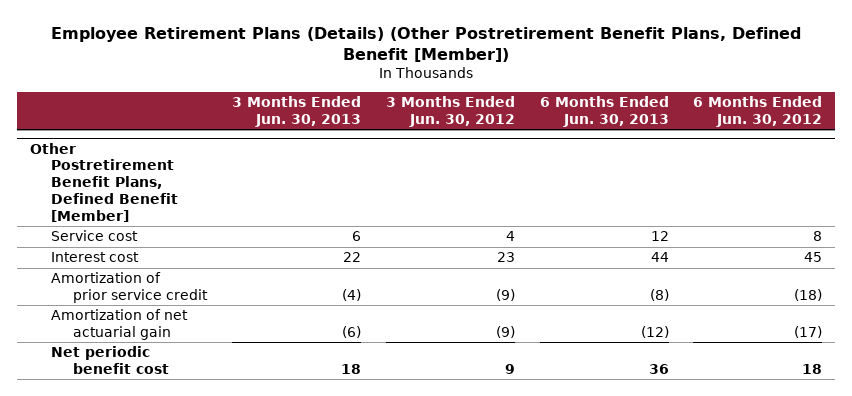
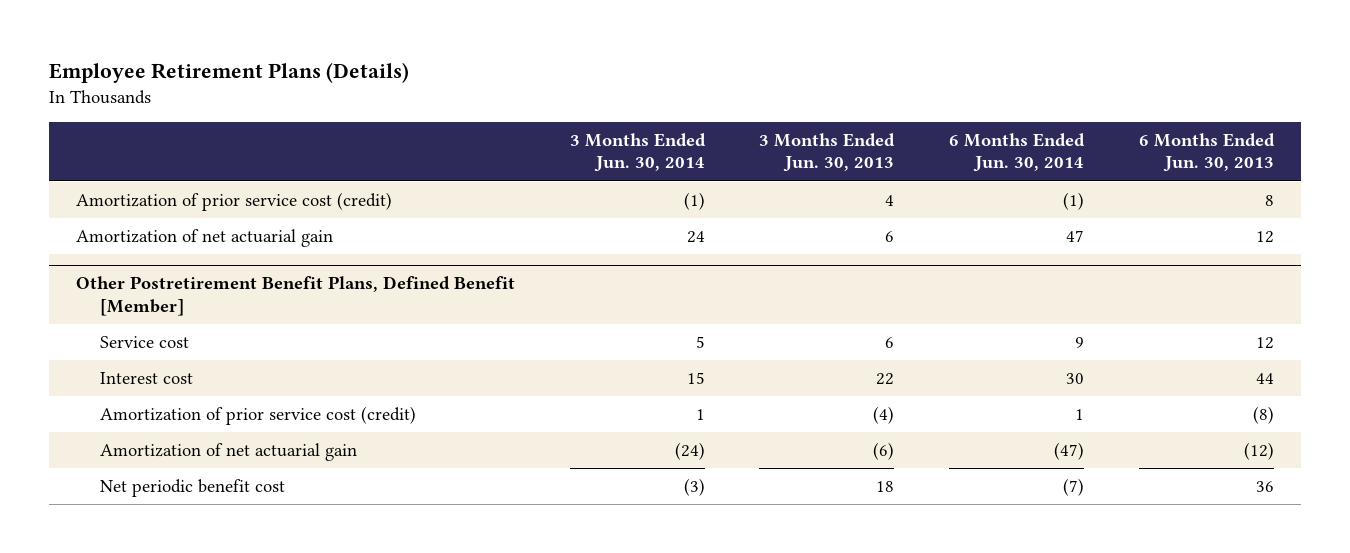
[51,26,802,62] Employee Retirement Plans (Details) (Other Postretirement Benefit Plans, Defined Benefit [Member]) -> [49,62,410,84] Employee Retirement Plans (Details)
[385,96,515,128] 3 Months Ended Jun. 30, 2012 -> none
[693,96,823,128] 6 Months Ended Jun. 30, 2012 -> none
none -> [569,132,706,173] 3 Months Ended Jun. 30, 2014
none -> [948,132,1085,173] 6 Months Ended Jun. 30, 2014
none -> [76,192,393,212] Amortization of prior service cost (credit)
none -> [76,229,334,248] Amortization of net actuarial gain
[51,272,209,304] Amortization of prior service credit -> [100,406,417,426] Amortization of prior service cost (credit)

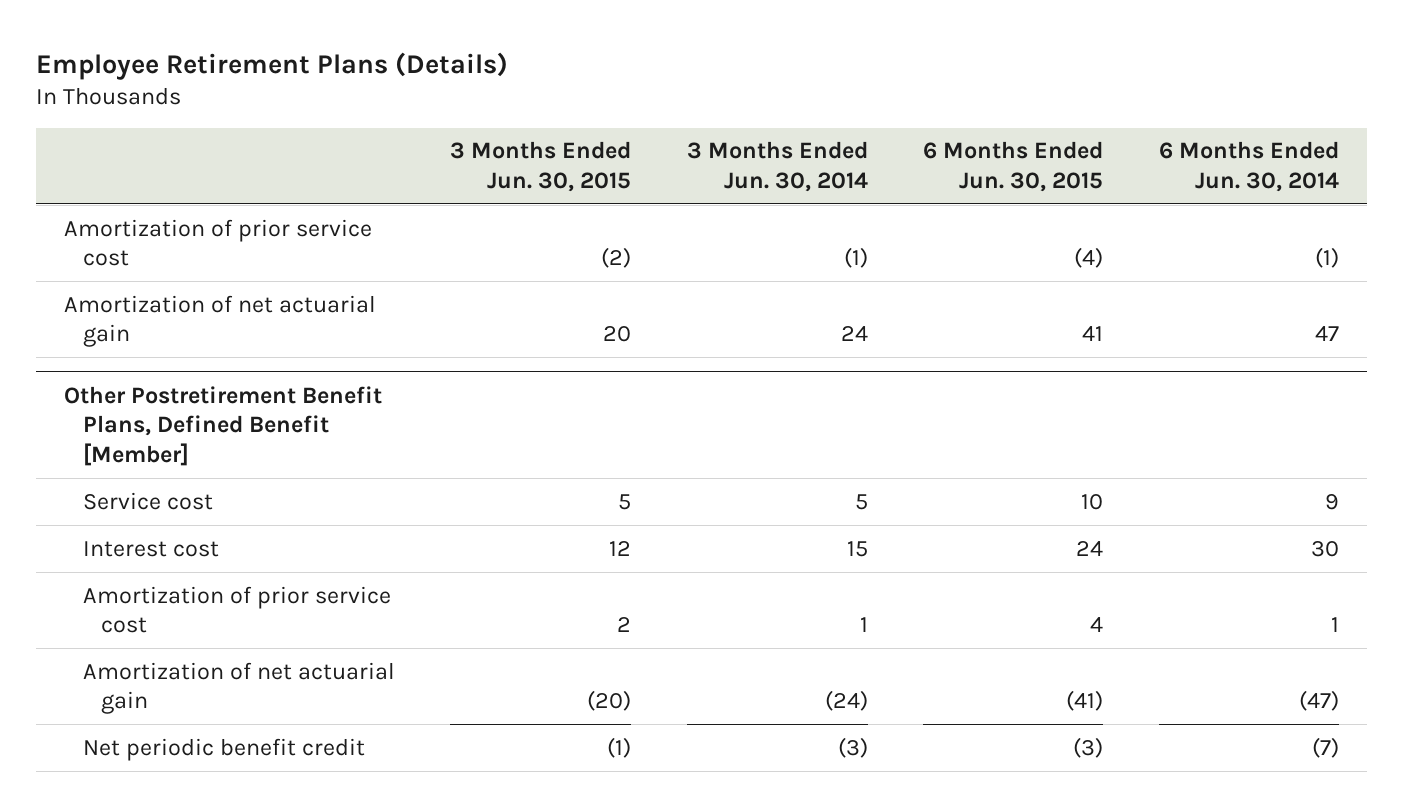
[759,132,896,173] 3 Months Ended Jun. 30, 2013 -> none
[1138,132,1275,173] 6 Months Ended Jun. 30, 2013 -> none
none -> [450,141,632,192] 3 Months Ended Jun. 30, 2015
none -> [923,141,1104,192] 6 Months Ended Jun. 30, 2015
[76,192,393,212] Amortization of prior service cost (credit) -> [64,218,373,267] Amortization of prior service cost
[100,406,417,426] Amortization of prior service cost (credit) -> [82,585,391,634] Amortization of prior service cost
[100,479,286,498] Net periodic benefit cost -> [82,737,365,761] Net periodic benefit credit

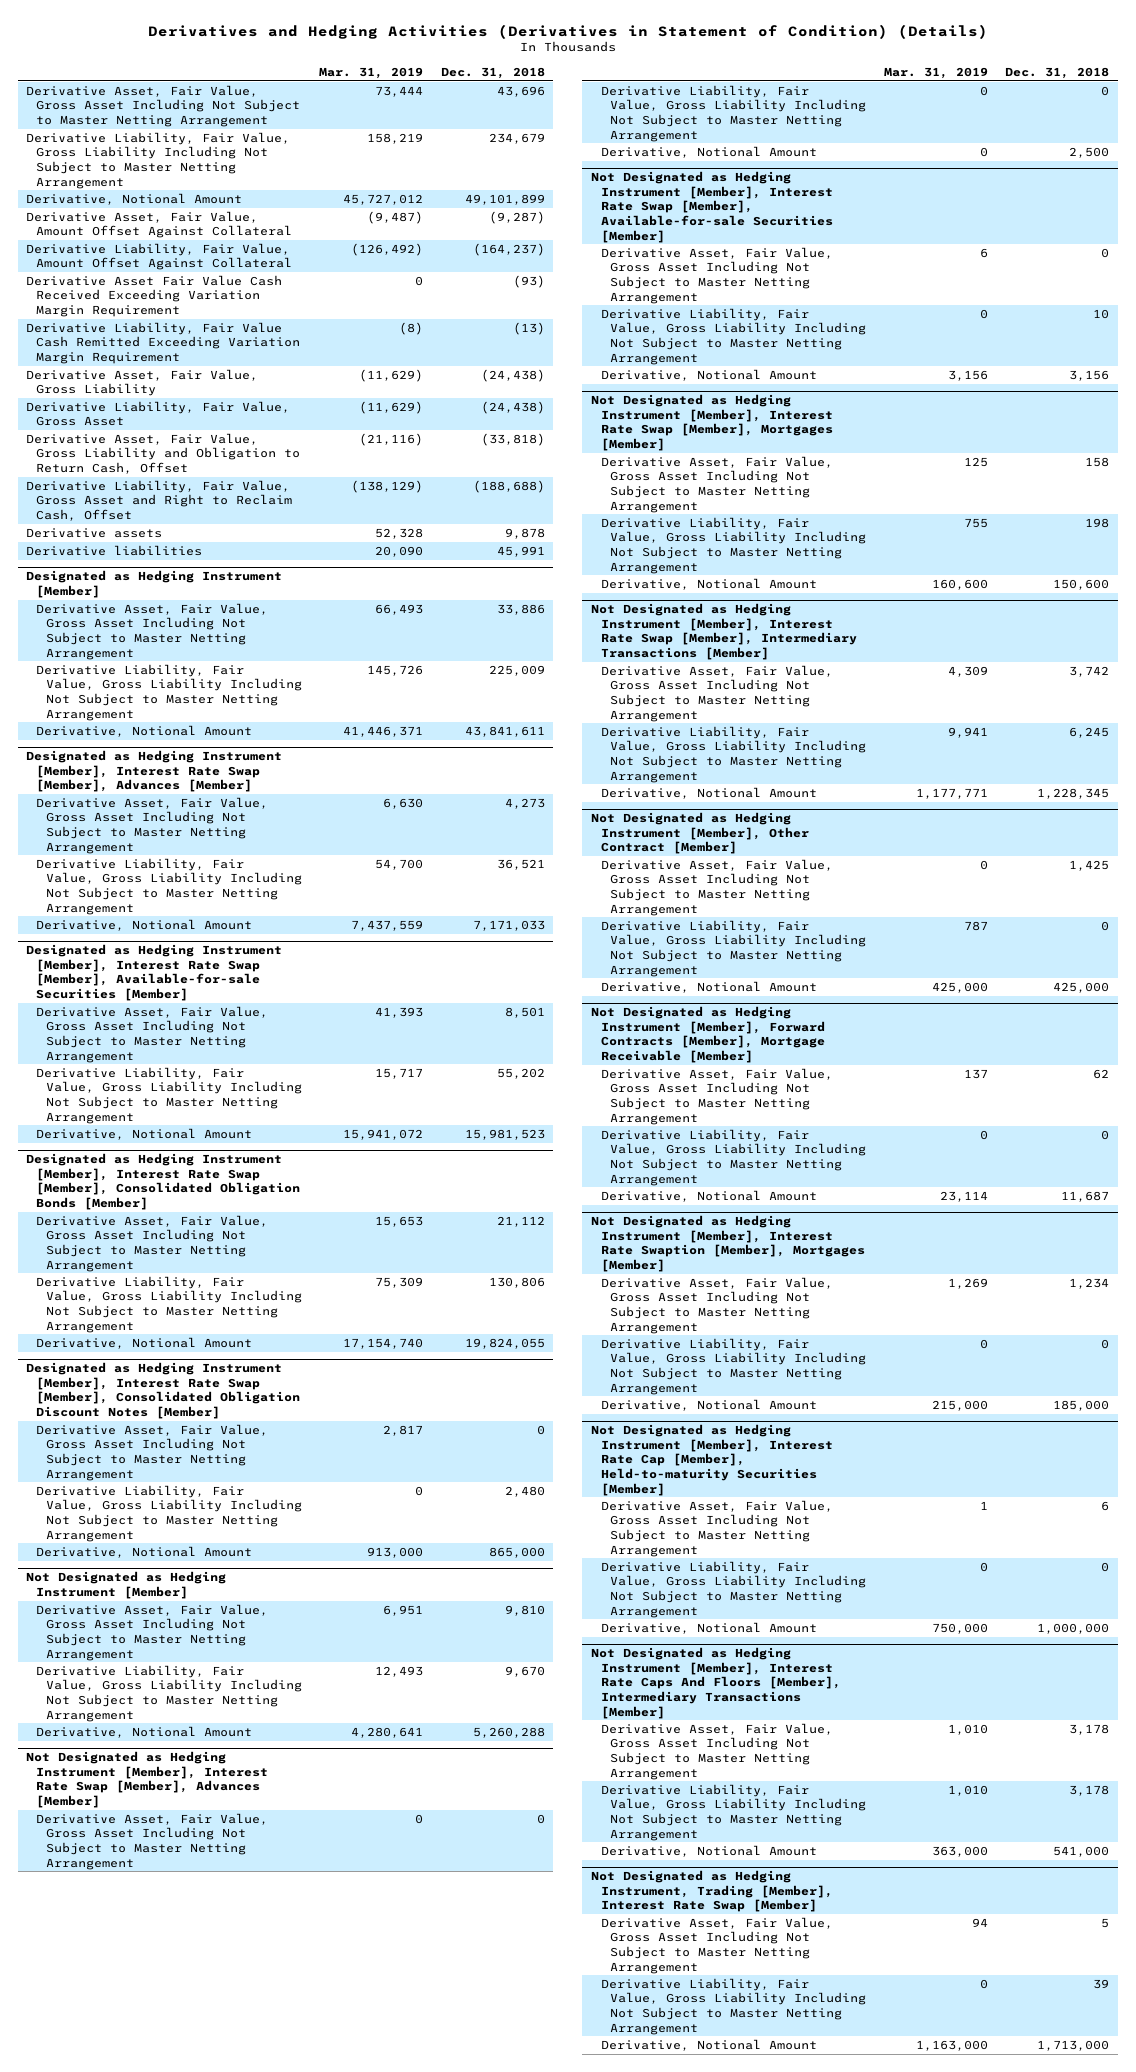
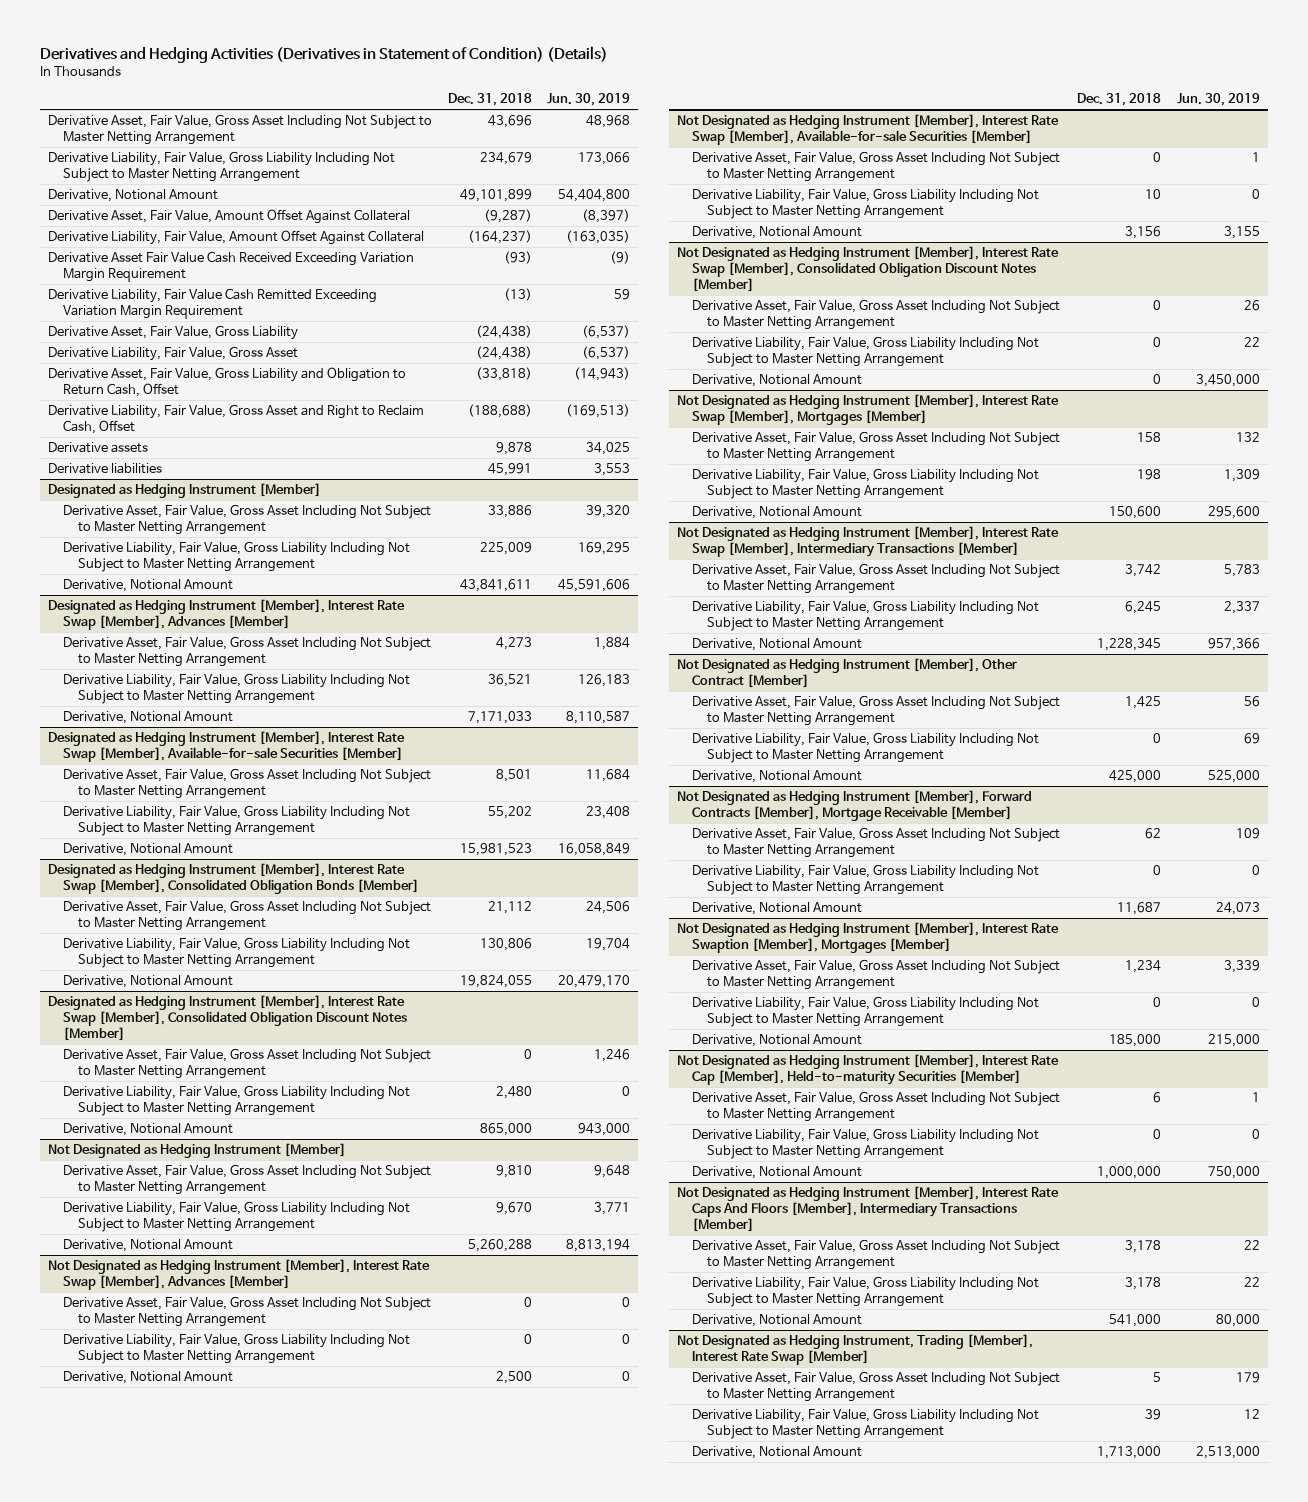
[319,66,424,79] Mar. 31, 2019 -> none
none -> [547,93,631,107] Jun. 30, 2019
none -> [677,245,1060,292] Not Designated as Hedging Instrument [Member], Interest Rate Swap [Member], Consolidated Obligation Discount Notes [Member]
none -> [692,298,1061,330] Derivative Asset, Fair Value, Gross Asset Including Not Subject to Master Netting Arrangement
none -> [692,335,1040,367] Derivative Liability, Fair Value, Gross Liability Including Not Subject to Master Netting Arrangement
none -> [692,373,863,387] Derivative, Notional Amount

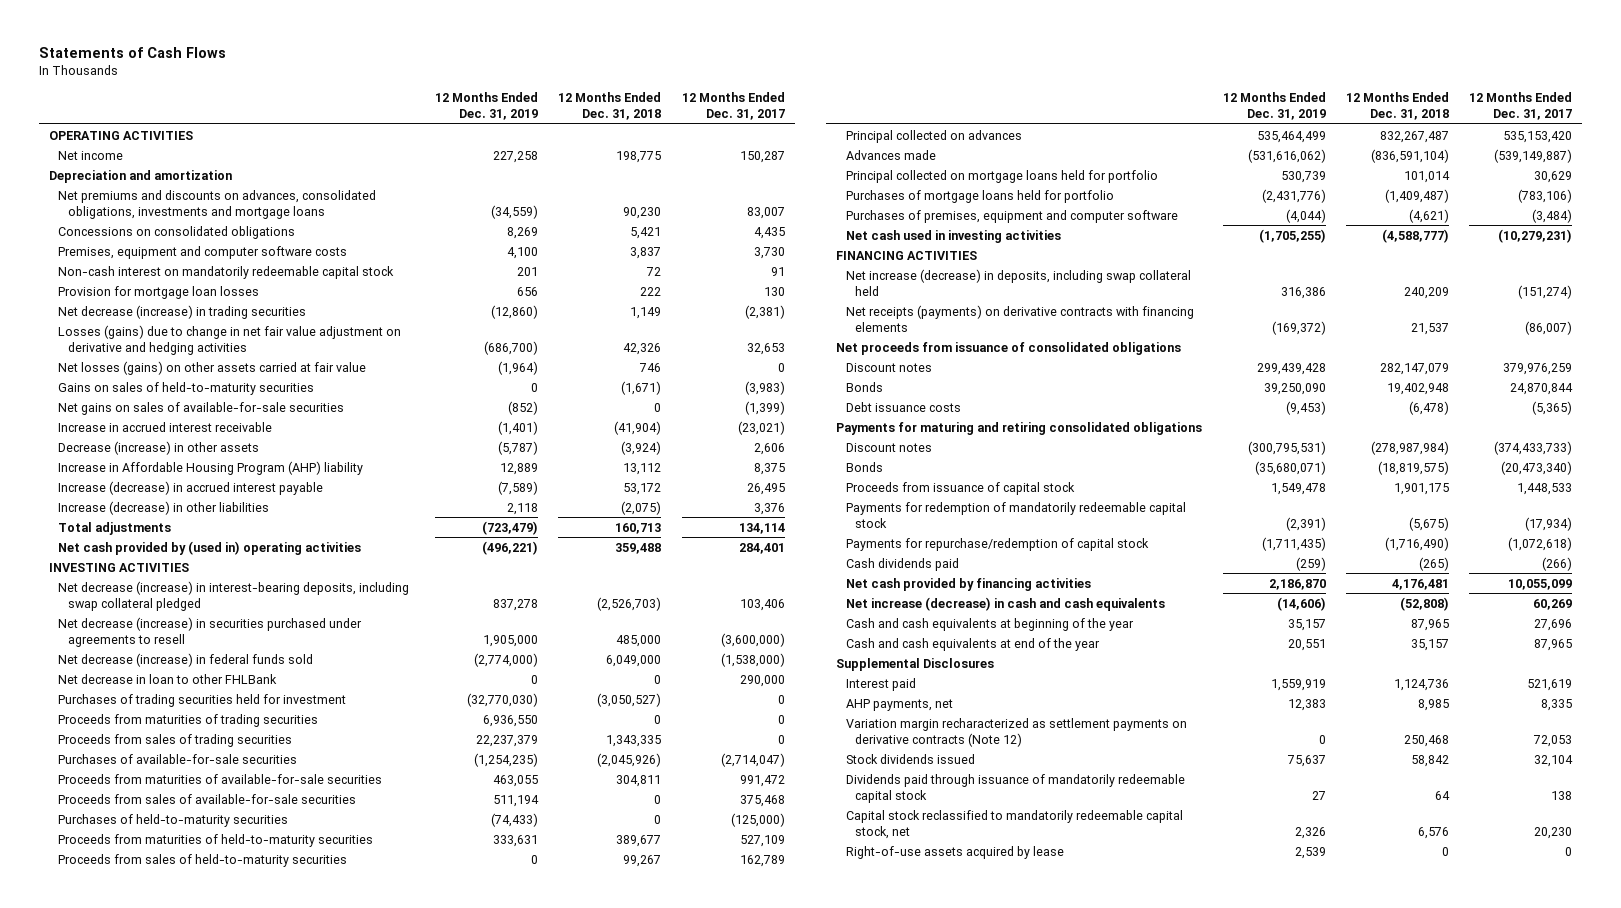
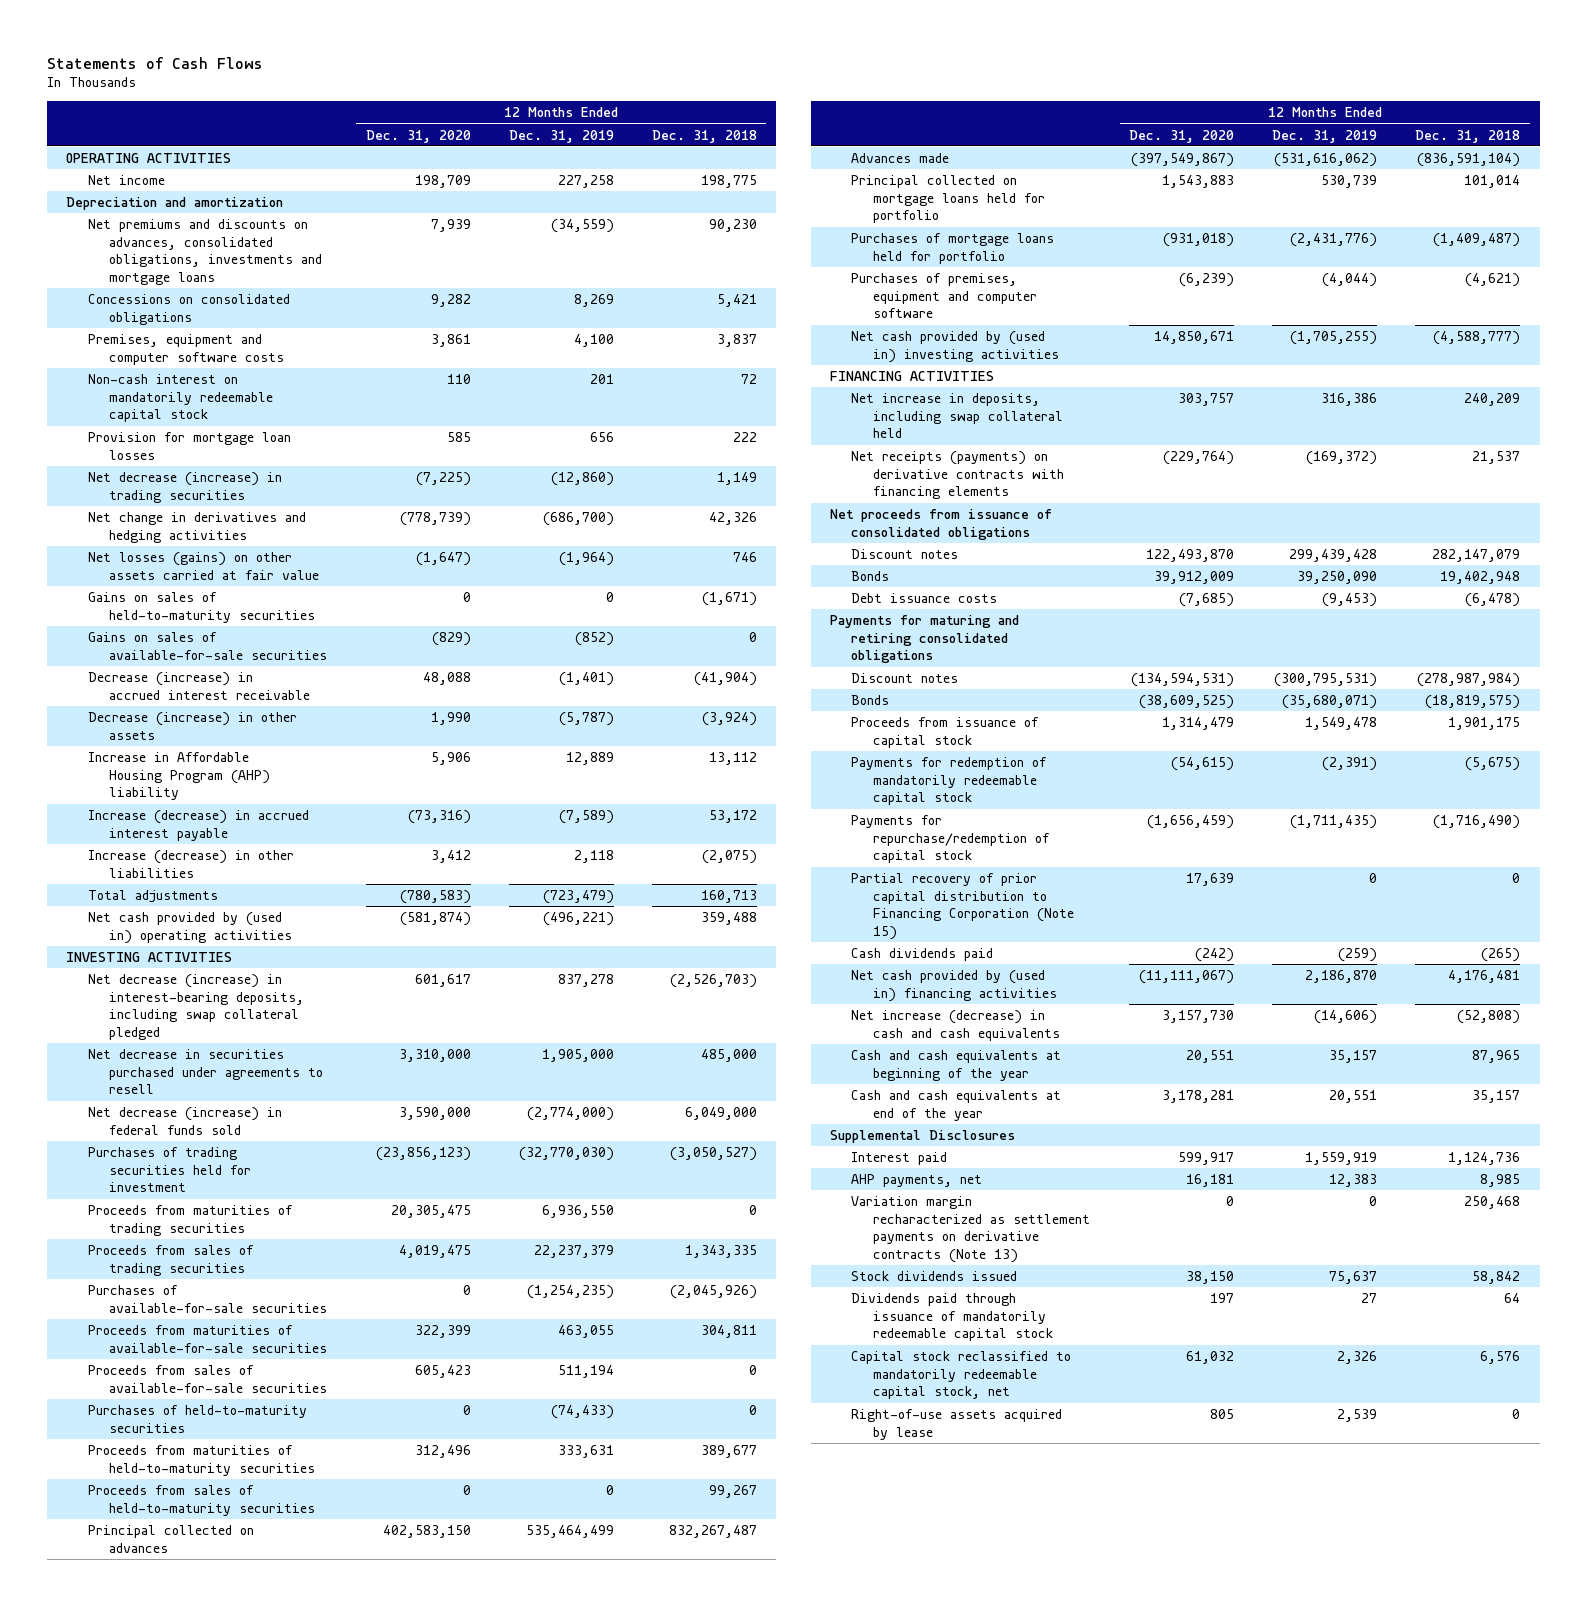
[681,92,785,121] 12 Months Ended Dec. 31, 2017 -> none
none -> [365,129,471,143] Dec. 31, 2020
[58,324,402,355] Losses (gains) due to change in net fair value adjustment on derivative and hedging activities -> [87,511,306,543] Net change in derivatives and hedging activities
[58,401,345,415] Net gains on sales of available-for-sale securities -> [87,631,328,660] Gains on sales of available-for-sale securities
[58,421,273,432] Increase in accrued interest receivable -> [87,671,311,700] Decrease (increase) in accrued interest receivable
[58,616,363,647] Net decrease (increase) in securities purchased under agreements to resell -> [87,1048,324,1095] Net decrease in securities purchased under agreements to resell
[58,673,278,684] Net decrease in loan to other FHLBank -> none
[845,229,1061,243] Net cash used in investing activities -> [851,330,1060,363] Net cash provided by (used in) investing activities
[845,268,1191,296] Net increase (decrease) in deposits, including swap collateral held -> [851,392,1064,439] Net increase in deposits, including swap collateral held
none -> [851,872,1075,940] Partial recovery of prior capital distribution to Financing Corporation (Note 15)
[845,577,1091,591] Net cash provided by financing activities -> [851,969,1058,1002] Net cash provided by (used in) financing activities
[845,717,1187,747] Variation margin recharacterized as settlement payments on derivative contracts (Note 12) -> [851,1195,1091,1263] Variation margin recharacterized as settlement payments on derivative contracts (Note 13)

